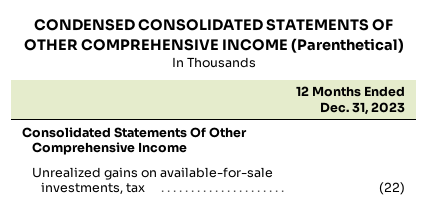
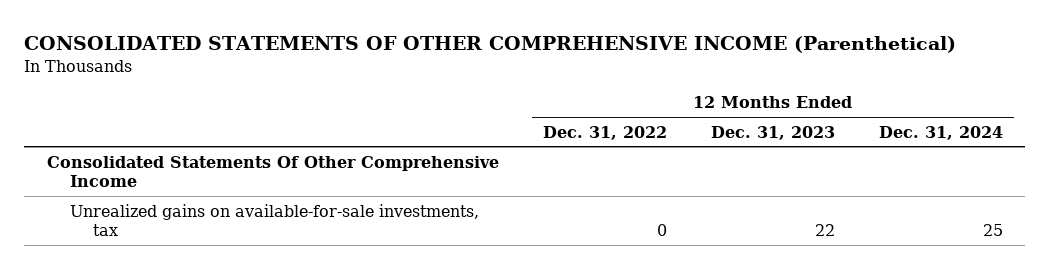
[23,19,404,53] CONDENSED CONSOLIDATED STATEMENTS OF OTHER COMPREHENSIVE INCOME (Parenthetical) -> [24,35,957,53] CONSOLIDATED STATEMENTS OF OTHER COMPREHENSIVE INCOME (Parenthetical)
none -> [542,125,667,140] Dec. 31, 2022
none -> [879,125,1004,140] Dec. 31, 2024
[378,182,405,196] (22) -> [814,224,835,237] 22

